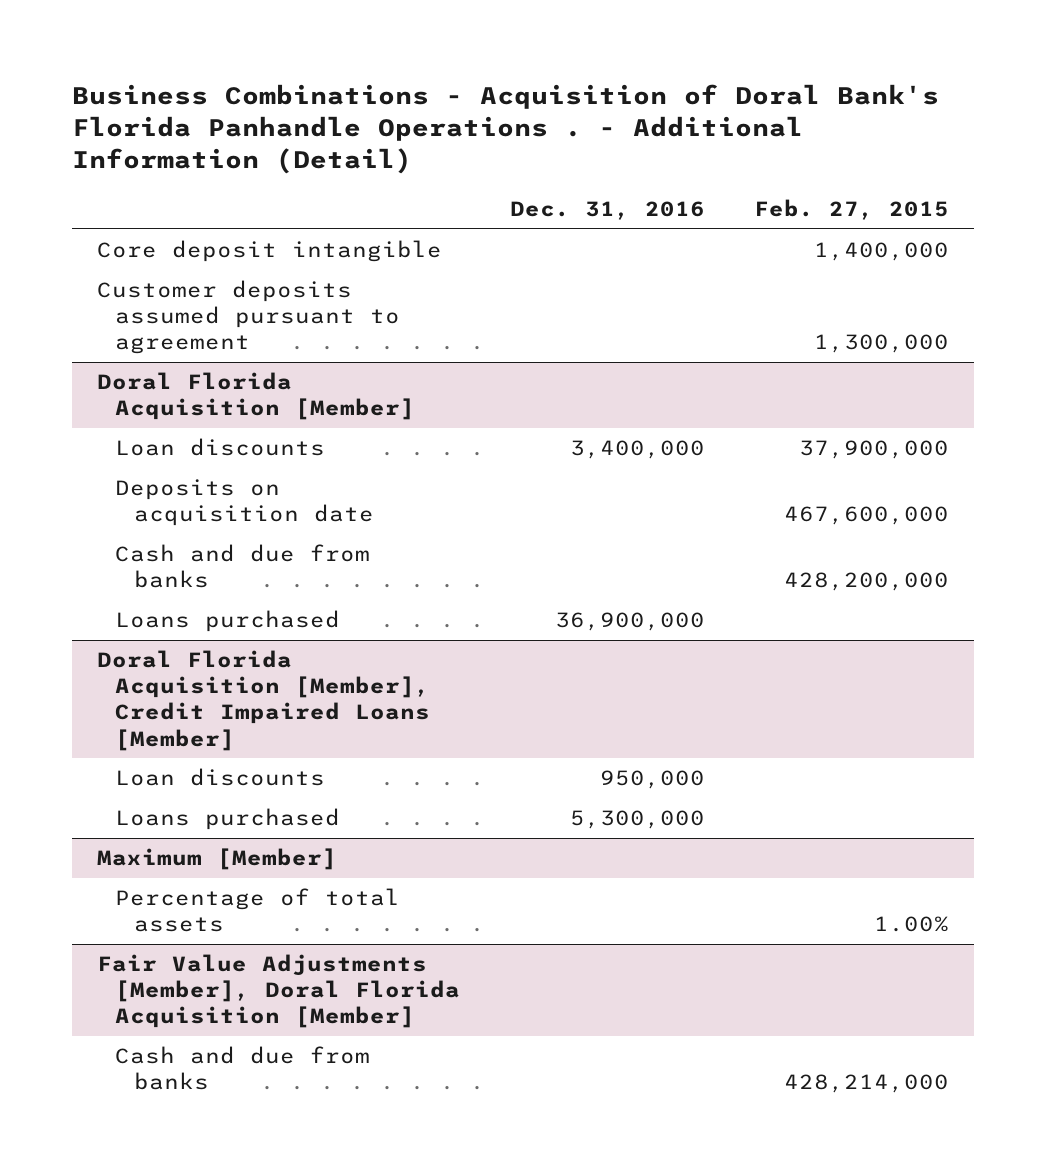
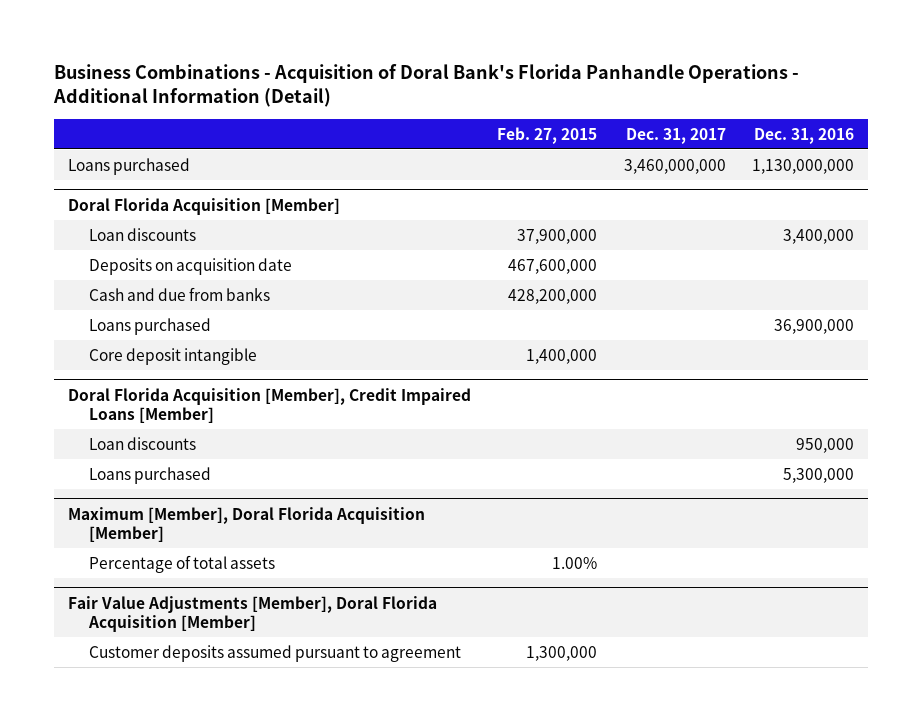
[72,84,940,175] Business Combinations - Acquisition of Doral Bank's Florida Panhandle Operations . - Additional Information (Detail) -> [53,63,800,108] Business Combinations - Acquisition of Doral Bank's Florida Panhandle Operations - Additional Information (Detail)
none -> [625,127,726,144] Dec. 31, 2017
[96,240,442,263] Core deposit intangible -> none
[96,280,401,355] Customer deposits assumed pursuant to agreement -> none
none -> [67,157,190,175] Loans purchased
none -> [88,347,257,365] Core deposit intangible
[96,848,337,871] Maximum [Member] -> none
none -> [67,506,425,543] Maximum [Member], Doral Florida Acquisition [Member]
[115,1046,371,1091] Cash and due from banks -> none
none -> [88,644,461,662] Customer deposits assumed pursuant to agreement

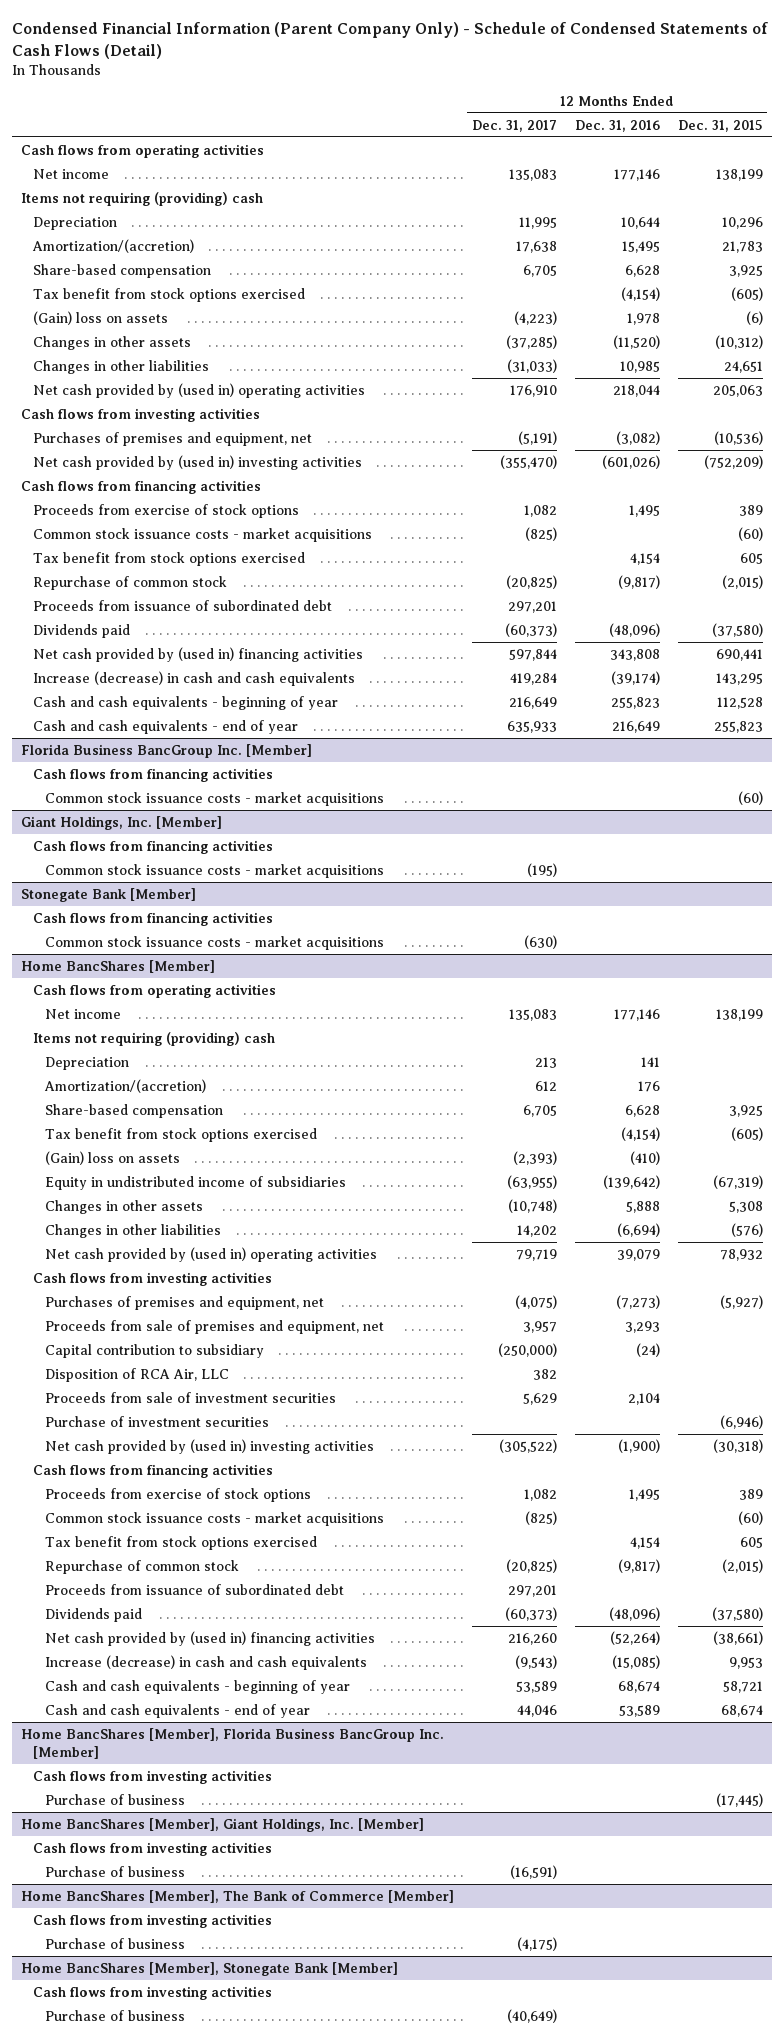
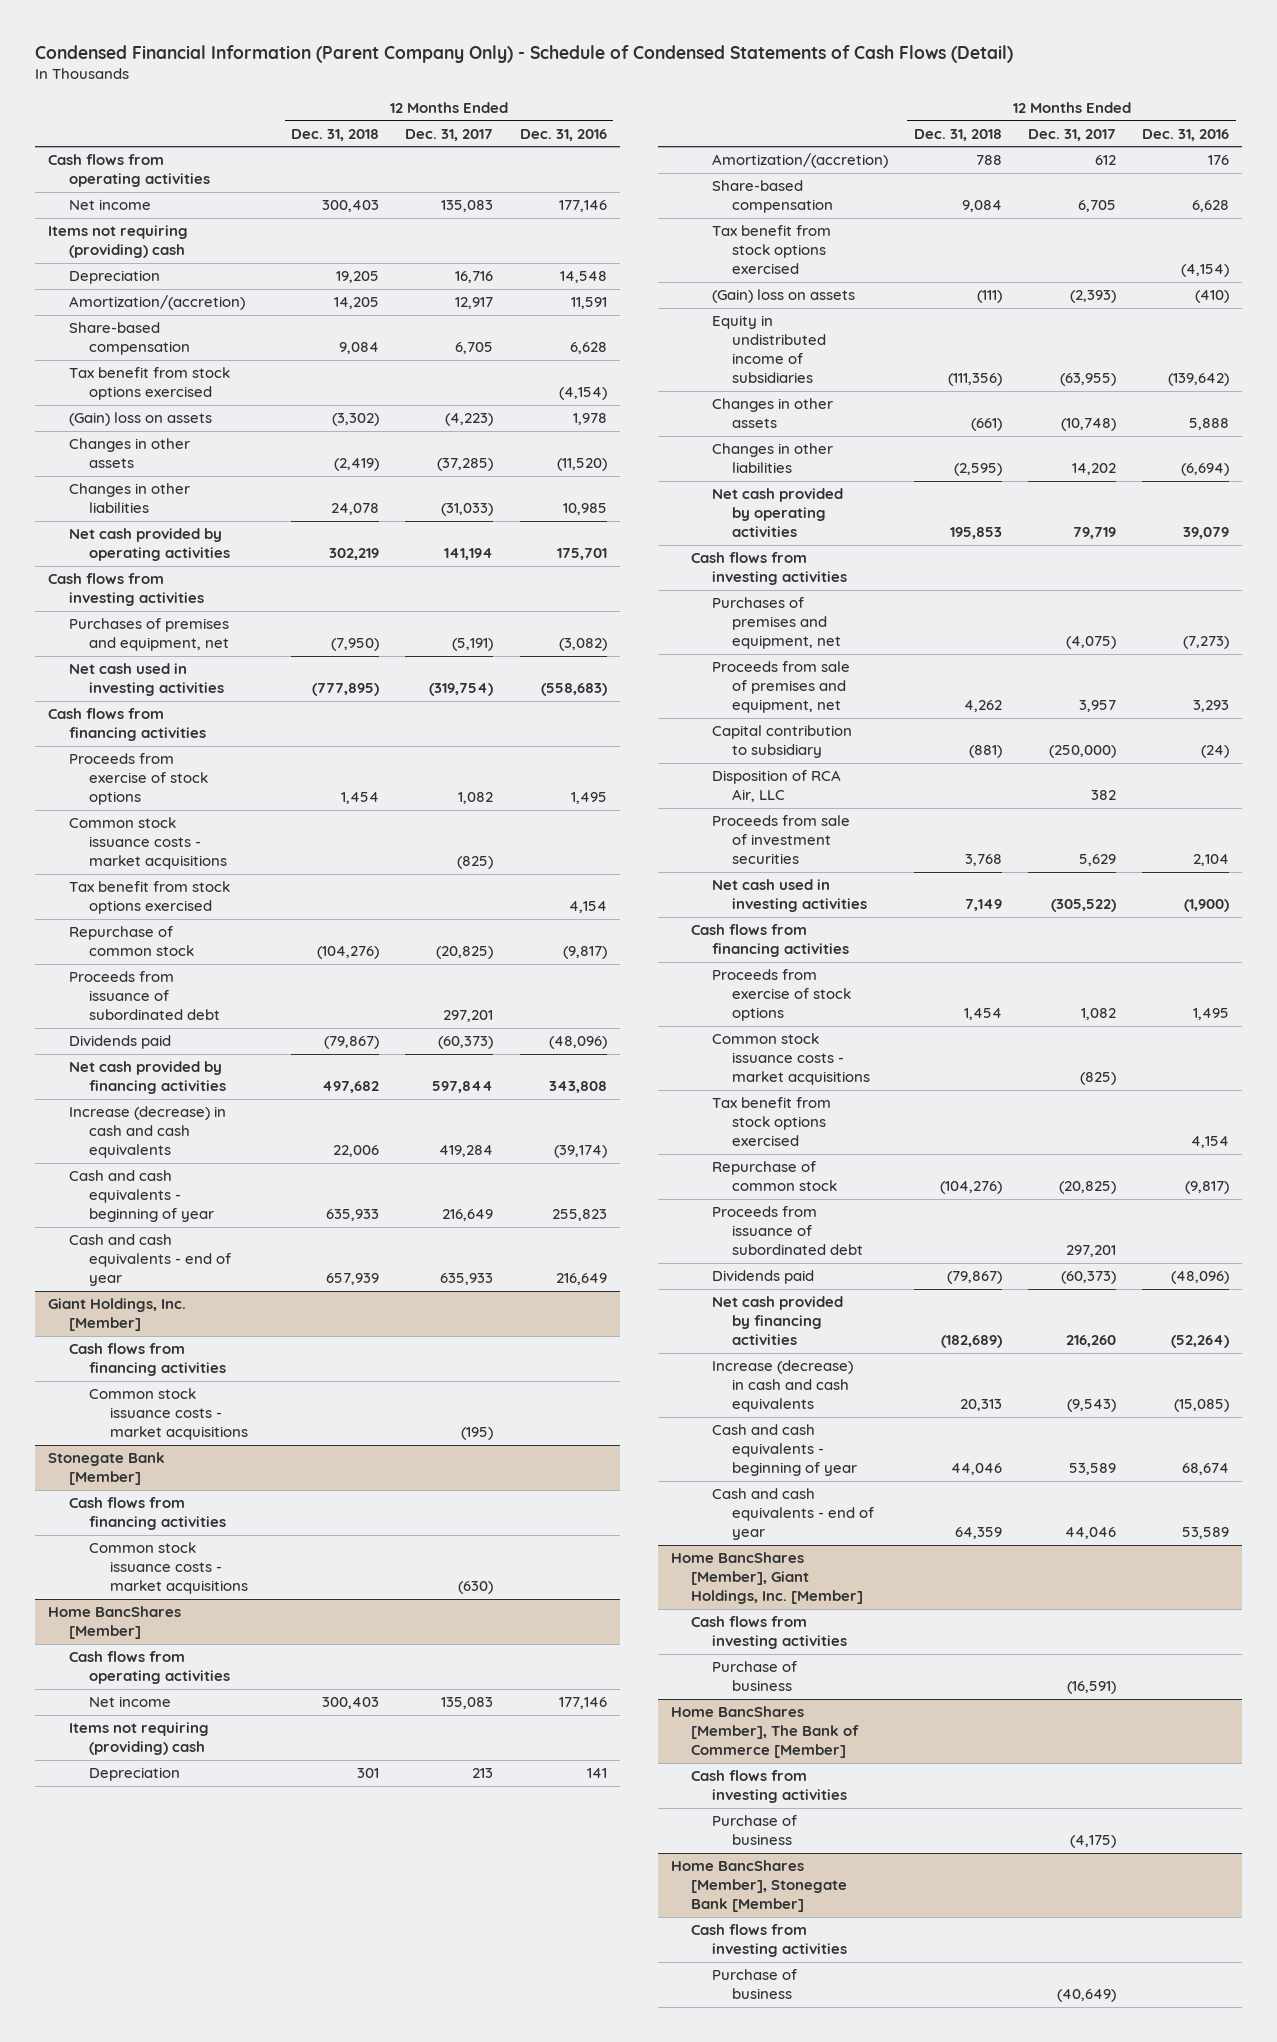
[677,119,763,132] Dec. 31, 2015 -> none
none -> [291,128,380,141] Dec. 31, 2018
[518,216,557,229] 11,995 -> [455,271,494,284] 16,716
[620,216,660,229] 10,644 -> [559,271,607,284] 14,548
[515,240,557,253] 17,638 -> [455,297,494,310] 12,917
[621,240,660,253] 15,495 -> [570,297,607,310] 11,591
[32,382,365,398] Net cash provided by (used in) operating activities -> [68,528,231,562] Net cash provided by operating activities
[509,384,557,397] 176,910 -> [444,548,494,561] 141,194
[612,384,660,397] 218,044 -> [556,548,607,561] 175,701
[32,454,362,470] Net cash provided by (used in) investing activities -> [68,663,225,697] Net cash used in investing activities
[499,454,557,469] (355,470) -> [429,683,494,697] (319,754)
[601,454,660,469] (601,026) -> [540,683,607,697] (558,683)
[32,646,363,662] Net cash provided by (used in) financing activities -> [68,1061,227,1095] Net cash provided by financing activities
[20,743,312,758] Florida Business BancGroup Inc. [Member] -> none
[32,767,273,782] Cash flows from financing activities -> none
[45,791,385,806] Common stock issuance costs - market acquisitions -> none
[45,1246,378,1262] Net cash provided by (used in) operating activities -> [711,488,843,538] Net cash provided by operating activities
[45,1415,270,1427] Purchase of investment securities -> none
[45,1438,375,1454] Net cash provided by (used in) investing activities -> [711,879,868,913] Net cash used in investing activities
[45,1630,376,1646] Net cash provided by (used in) financing activities -> [711,1296,843,1346] Net cash provided by financing activities
[20,1727,444,1760] Home BancShares [Member], Florida Business BancGroup Inc. [Member] -> none
[32,1769,272,1784] Cash flows from investing activities -> none
[45,1793,186,1805] Purchase of business -> none

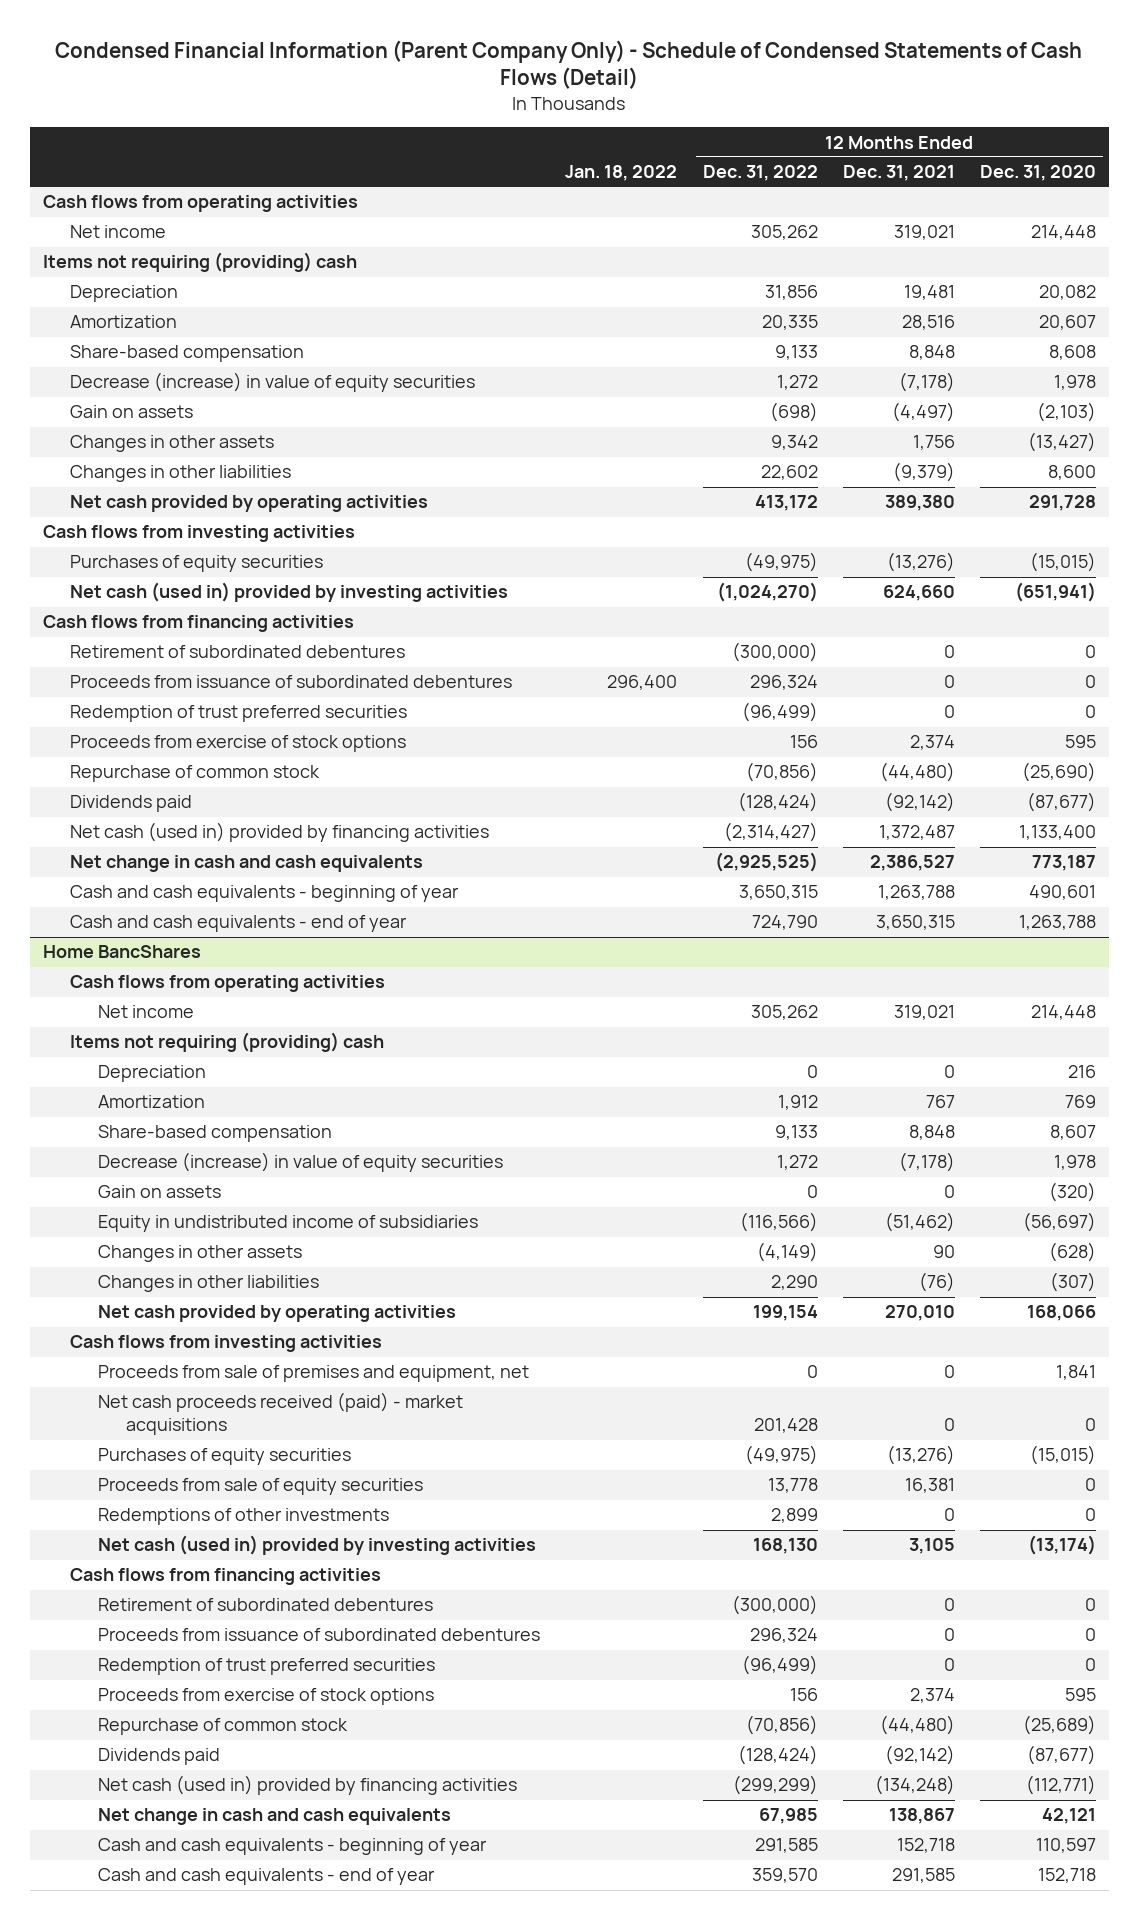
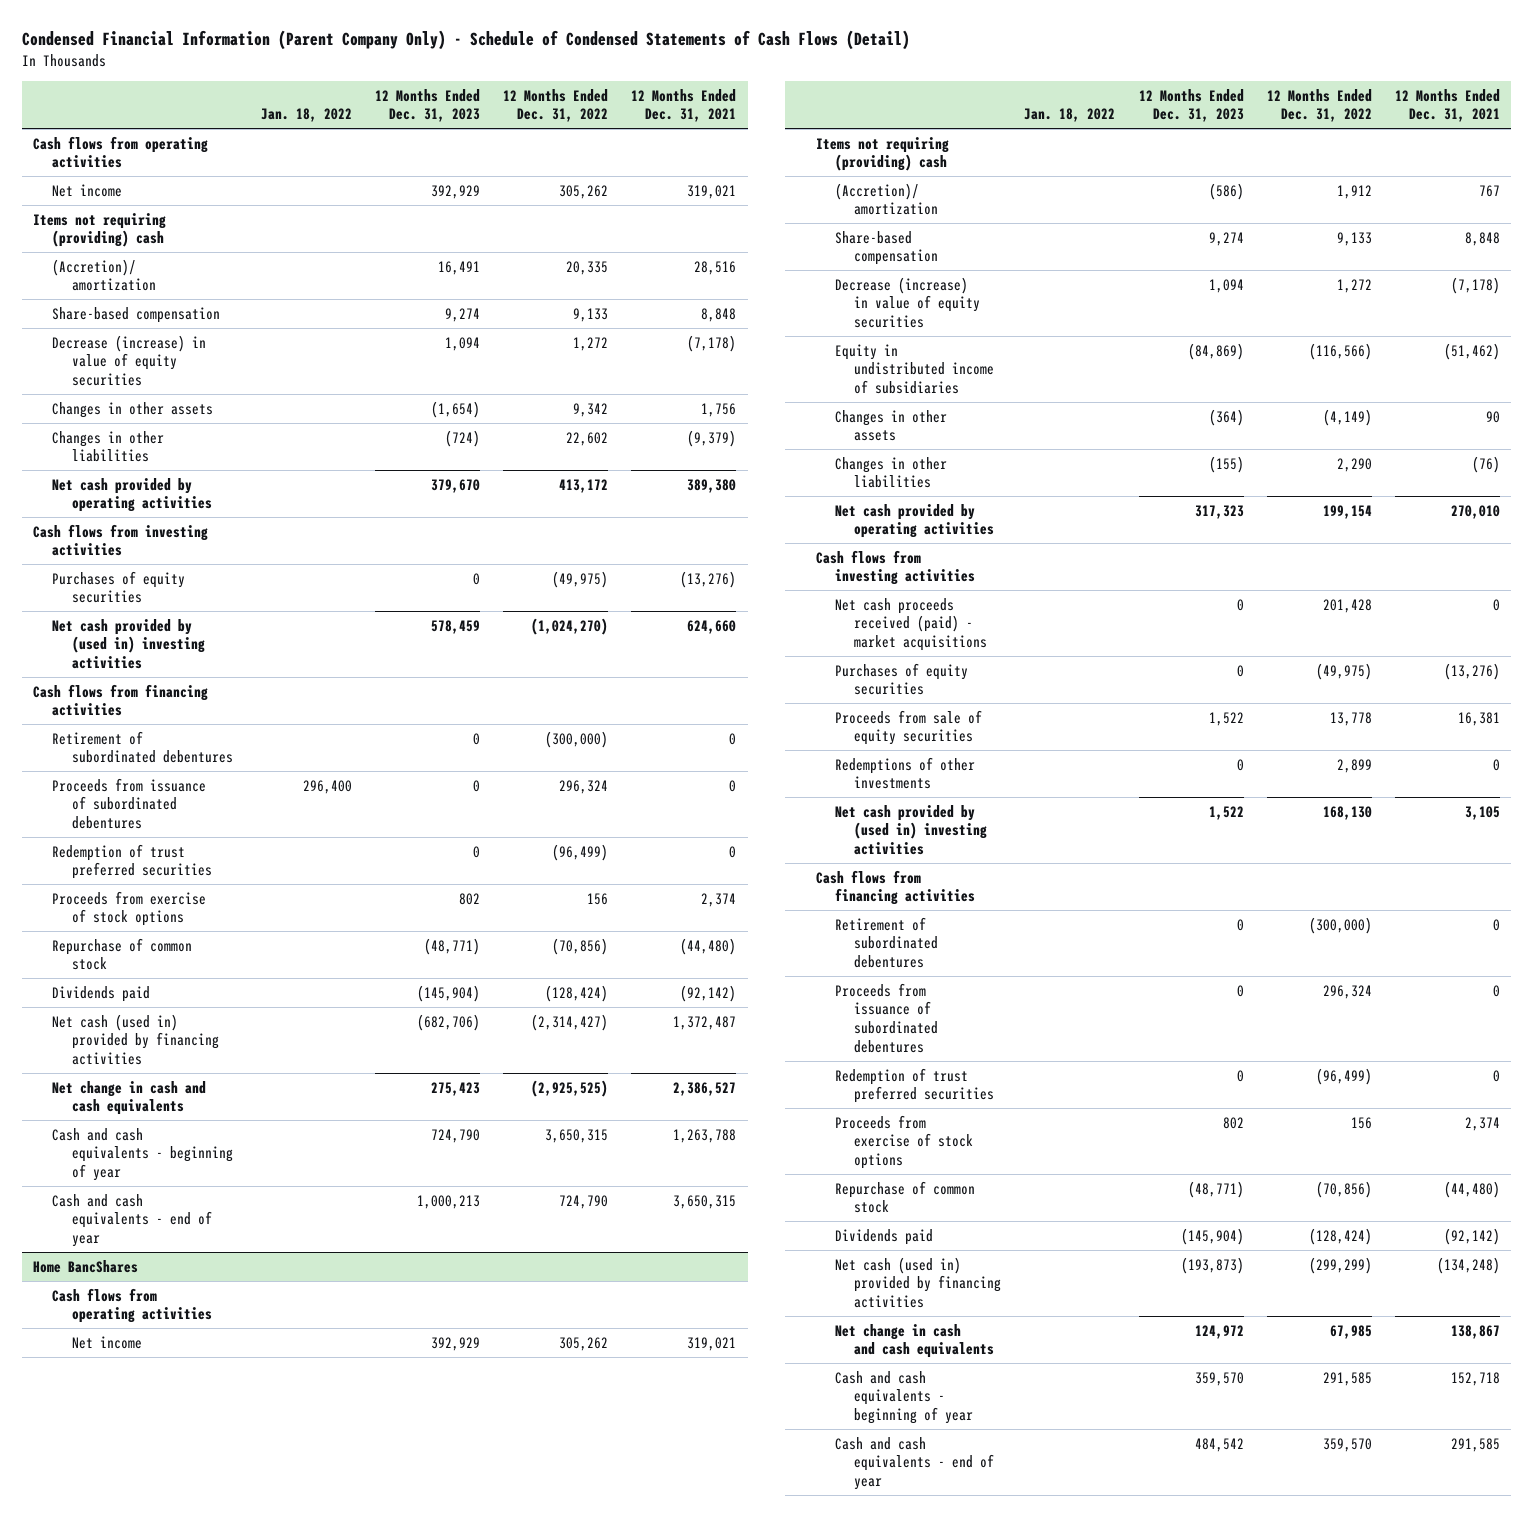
[980,165,1097,182] Dec. 31, 2020 -> none
none -> [374,88,480,123] 12 Months Ended Dec. 31, 2023
[70,285,179,303] Depreciation -> none
[70,315,178,329] Amortization -> [52,258,156,292] (Accretion)/ amortization
[70,405,194,419] Gain on assets -> none
[70,582,509,603] Net cash (used in) provided by investing activities -> [52,618,205,670] Net cash provided by (used in) investing activities
[97,1065,206,1083] Depreciation -> none
[97,1095,205,1109] Amortization -> [835,182,939,216] (Accretion)/ amortization
[97,1185,221,1199] Gain on assets -> none
[97,1365,529,1383] Proceeds from sale of premises and equipment, net -> none
[97,1535,536,1556] Net cash (used in) provided by investing activities -> [835,804,988,856] Net cash provided by (used in) investing activities

